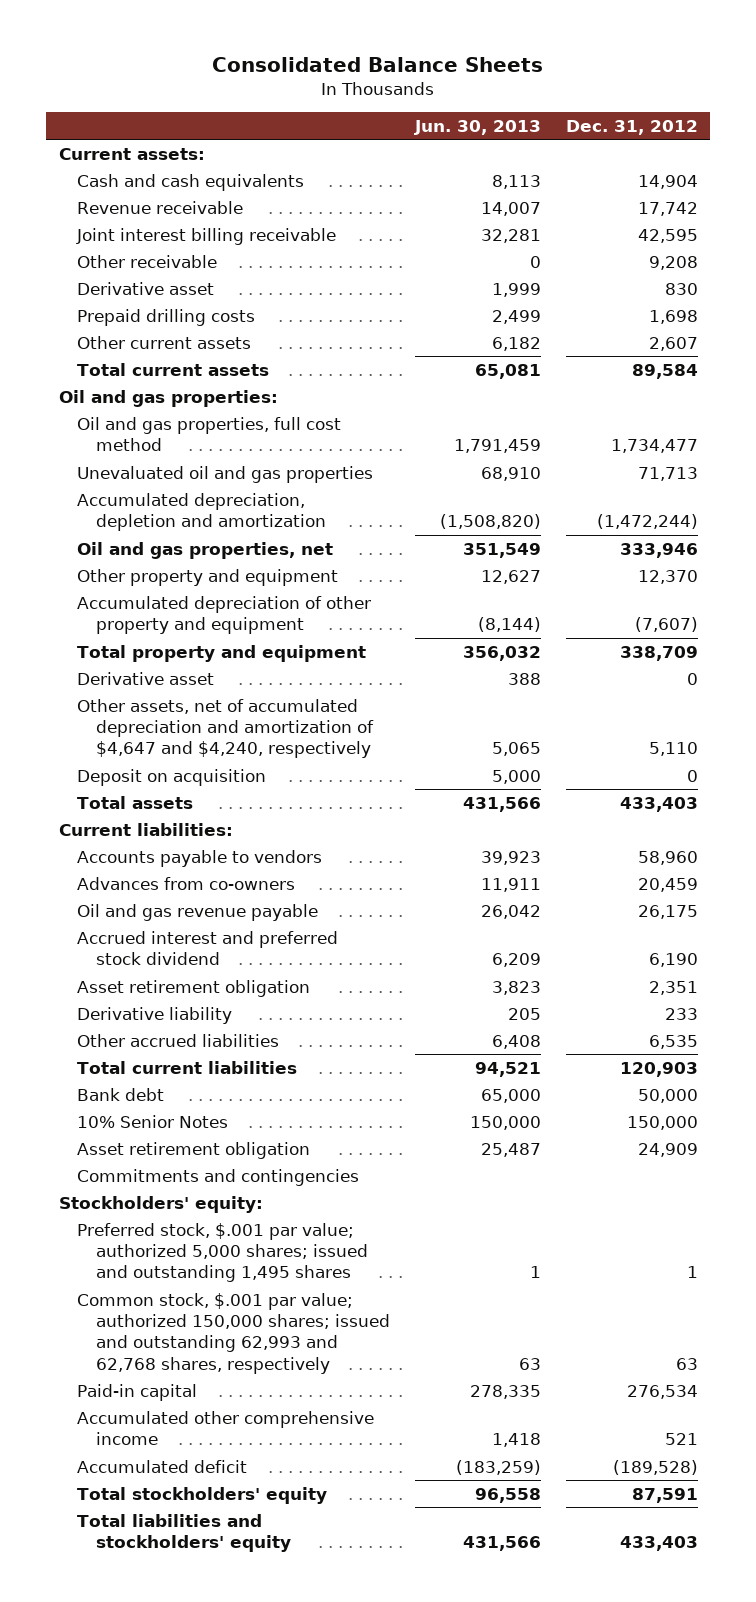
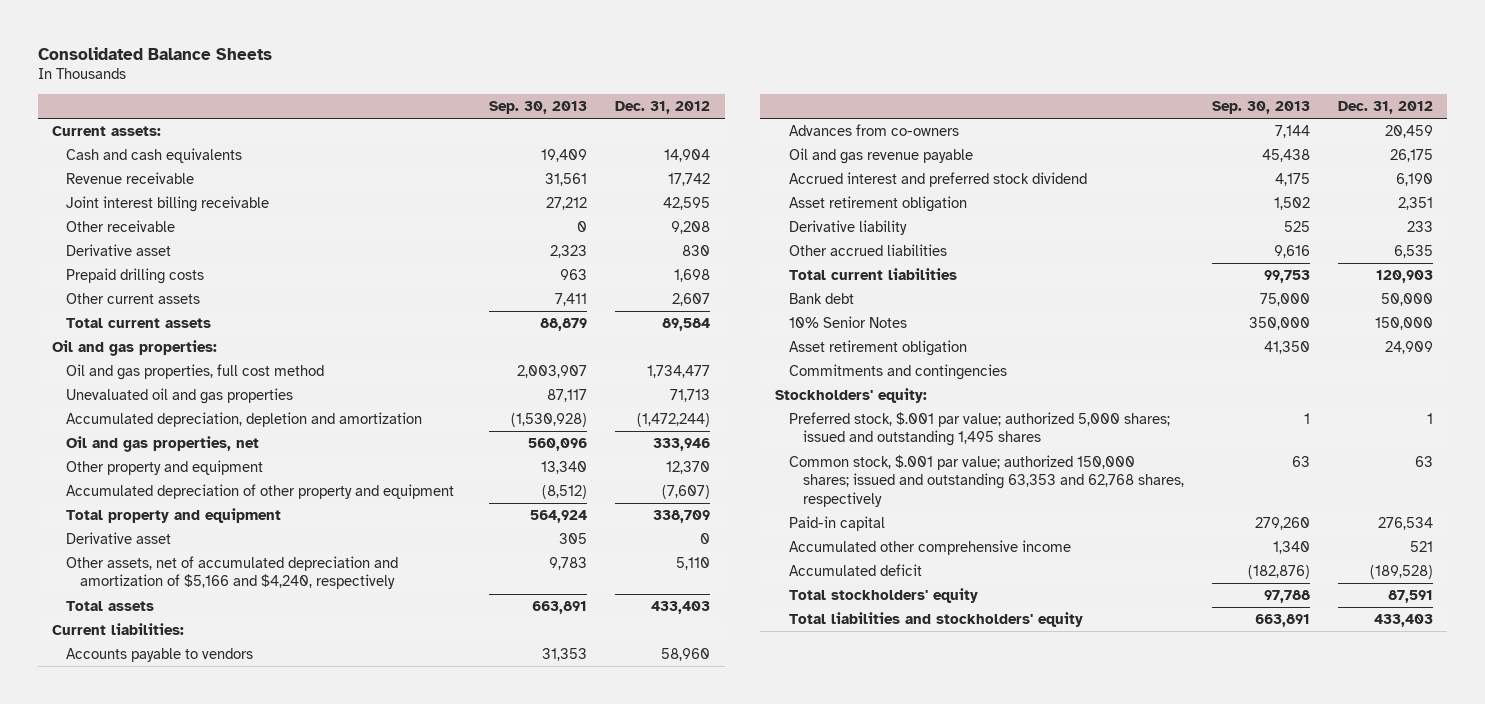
[413,119,541,135] Jun. 30, 2013 -> none
none -> [489,100,588,114] Sep. 30, 2013
[77,768,267,786] Deposit on acquisition -> none
[77,698,375,759] Other assets, net of accumulated depreciation and amortization of $4,647 and $4,240, respectively -> [65,556,398,590] Other assets, net of accumulated depreciation and amortization of $5,166 and $4,240, respectively
[77,1292,391,1374] Common stock, $.001 par value; authorized 150,000 shares; issued and outstanding 62,993 and 62,768 shares, respectively -> [788,455,1184,507] Common stock, $.001 par value; authorized 150,000 shares; issued and outstanding 63,353 and 62,768 shares, respectively

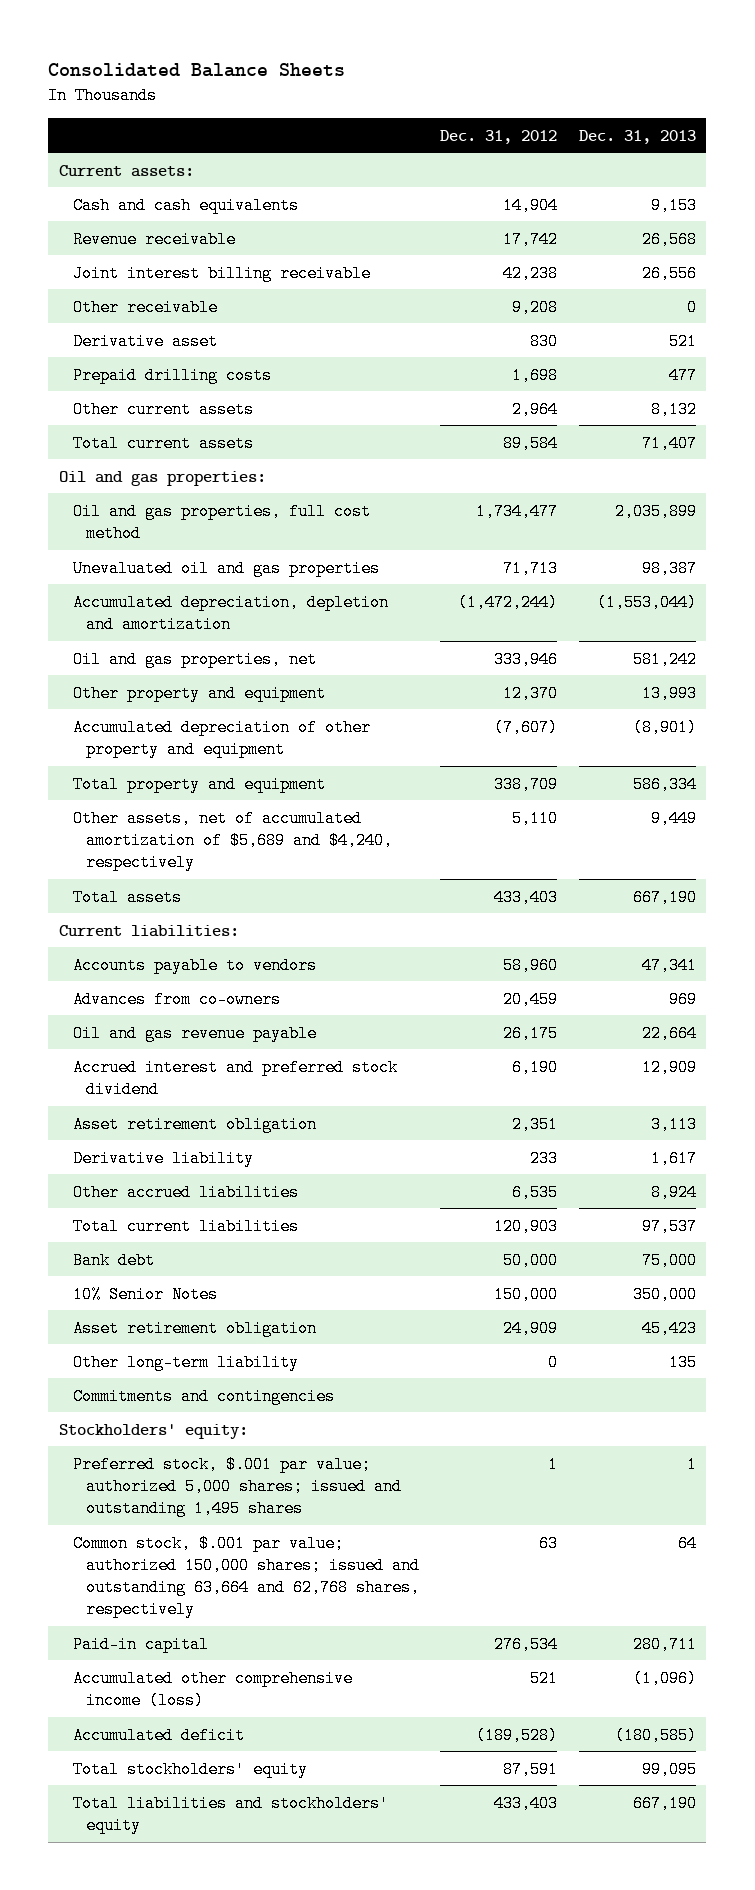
[489,100,588,114] Sep. 30, 2013 -> none
none -> [578,129,696,144] Dec. 31, 2013
[663,197,711,211] 42,595 -> [503,264,559,282] 42,238
[672,293,711,307] 2,607 -> [512,400,559,418] 2,964
[65,532,171,545] Derivative asset -> none
[65,556,398,590] Other assets, net of accumulated depreciation and amortization of $5,166 and $4,240, respectively -> [72,809,394,871] Other assets, net of accumulated amortization of $5,689 and $4,240, respectively
none -> [72,1353,299,1371] Other long-term liability
[788,455,1184,507] Common stock, $.001 par value; authorized 150,000 shares; issued and outstanding 63,353 and 62,768 shares, respectively -> [72,1534,421,1619] Common stock, $.001 par value; authorized 150,000 shares; issued and outstanding 63,664 and 62,768 shares, respectively
[788,540,1071,556] Accumulated other comprehensive income -> [72,1669,353,1709] Accumulated other comprehensive income (loss)

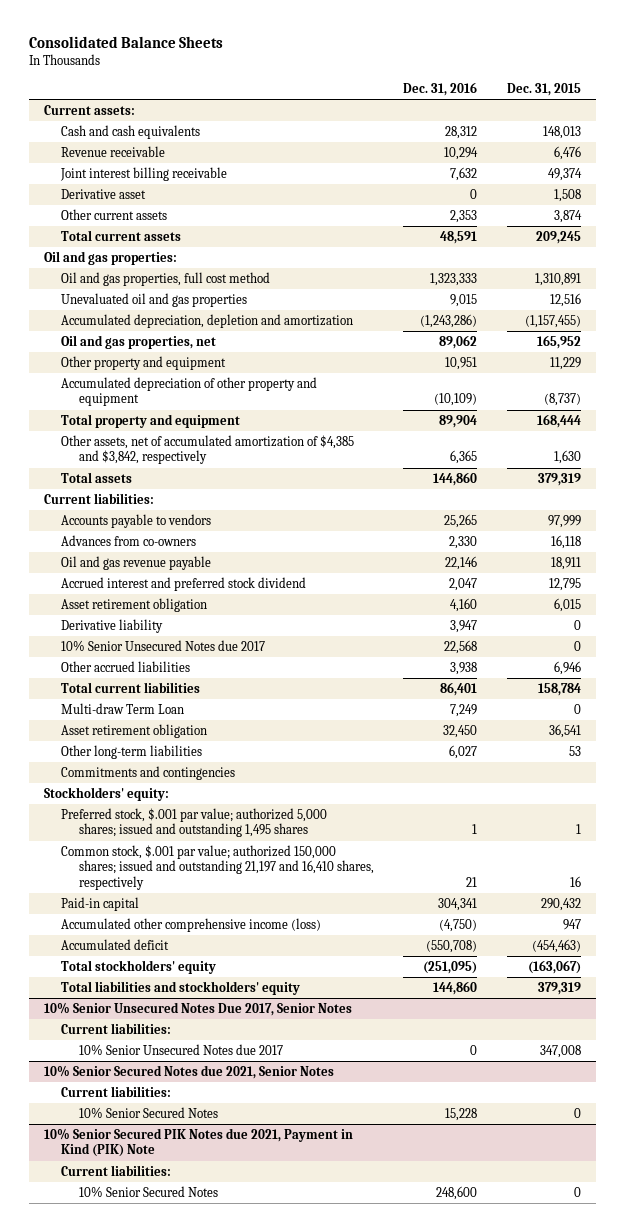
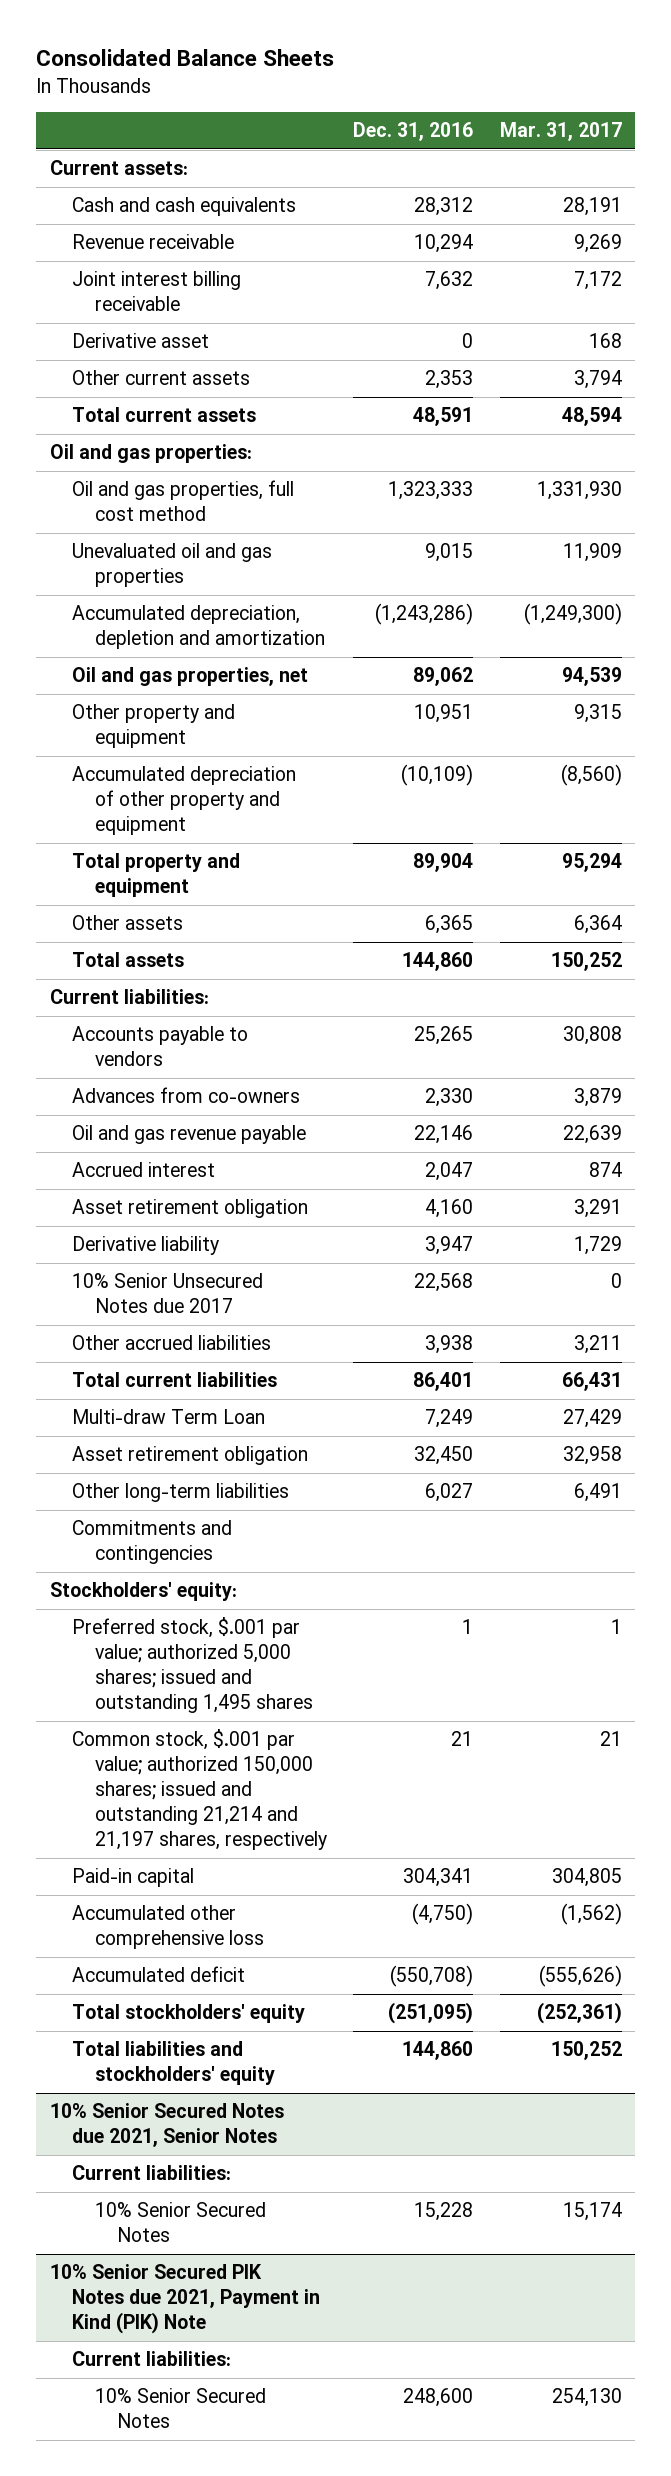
[506,82,581,96] Dec. 31, 2015 -> none
none -> [499,122,622,142] Mar. 31, 2017
[61,434,355,465] Other assets, net of accumulated amortization of $4,385 and $3,842, respectively -> [72,915,184,931] Other assets
[61,576,307,591] Accrued interest and preferred stock dividend -> [72,1162,216,1178] Accrued interest
[61,844,374,890] Common stock, $.001 par value; authorized 150,000 shares; issued and outstanding 21,197 and 16,410 shares, respectively -> [72,1729,327,1851] Common stock, $.001 par value; authorized 150,000 shares; issued and outstanding 21,214 and 21,197 shares, respectively
[61,917,322,932] Accumulated other comprehensive income (loss) -> [72,1905,264,1950] Accumulated other comprehensive loss
[43,1001,352,1016] 10% Senior Unsecured Notes Due 2017, Senior Notes -> none
[61,1022,172,1034] Current liabilities: -> none
[78,1043,283,1055] 10% Senior Unsecured Notes due 2017 -> none

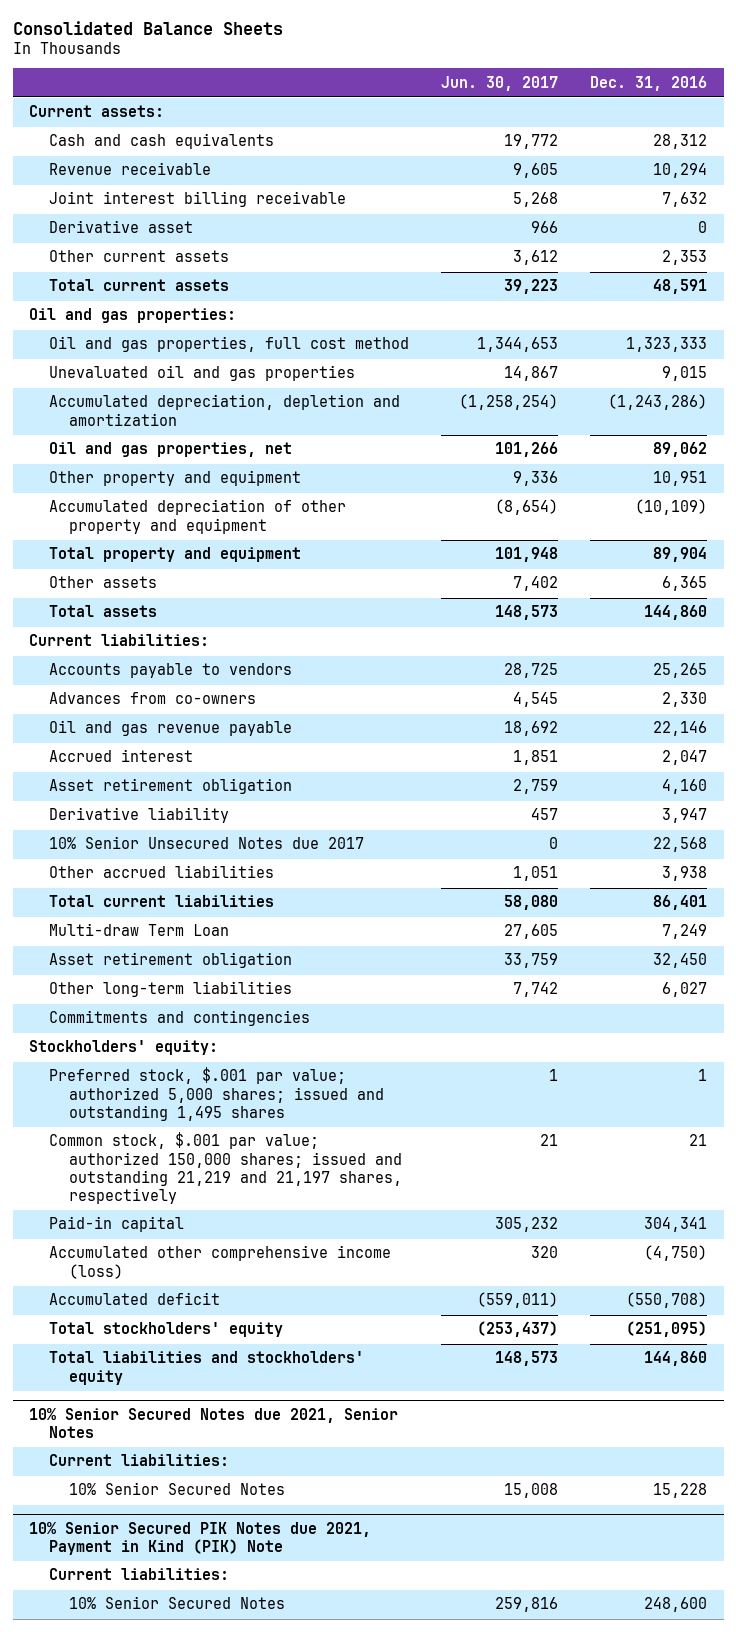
[499,122,622,142] Mar. 31, 2017 -> none
none -> [441,75,559,91] Jun. 30, 2017
[72,1729,327,1851] Common stock, $.001 par value; authorized 150,000 shares; issued and outstanding 21,214 and 21,197 shares, respectively -> [48,1132,402,1204] Common stock, $.001 par value; authorized 150,000 shares; issued and outstanding 21,219 and 21,197 shares, respectively
[72,1905,264,1950] Accumulated other comprehensive loss -> [48,1245,391,1279] Accumulated other comprehensive income (loss)

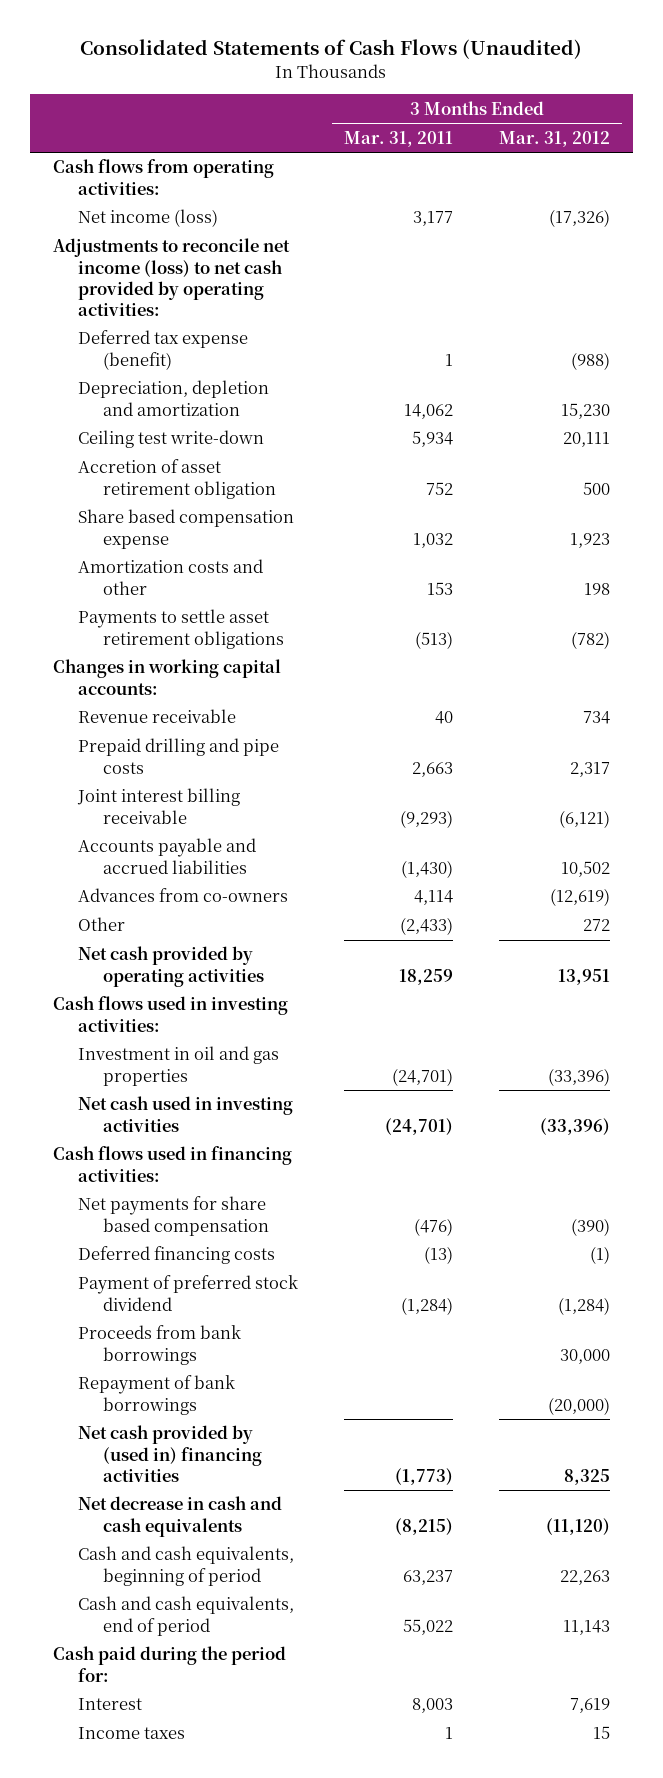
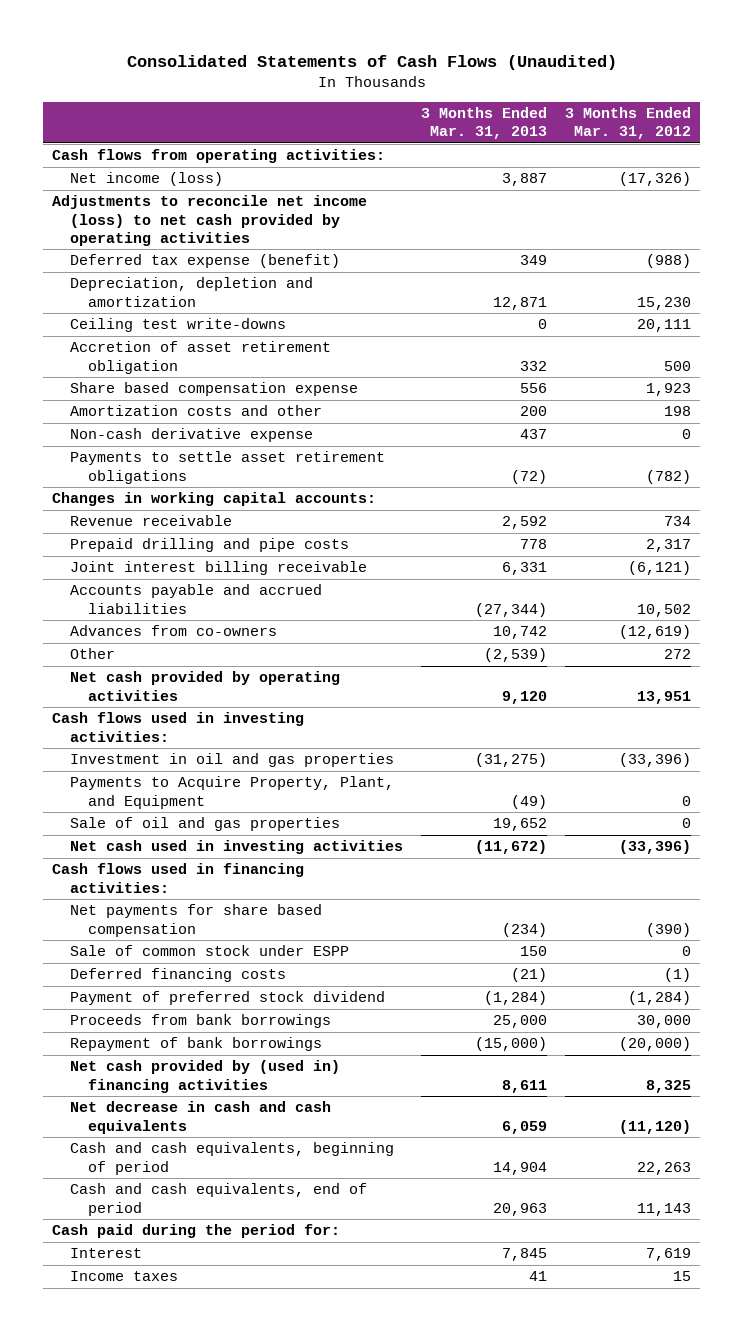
[343,130,453,147] Mar. 31, 2011 -> none
none -> [421,106,548,140] 3 Months Ended Mar. 31, 2013
[52,238,290,316] Adjustments to reconcile net income (loss) to net cash provided by operating activities: -> [52,195,368,246] Adjustments to reconcile net income (loss) to net cash provided by operating activities
[77,430,264,449] Ceiling test write-down -> [70,318,287,333] Ceiling test write-downs
none -> [70,428,314,443] Non-cash derivative expense
none -> [70,776,395,809] Payments to Acquire Property, Plant, and Equipment
none -> [70,817,341,832] Sale of oil and gas properties
none -> [70,945,350,957] Sale of common stock under ESPP

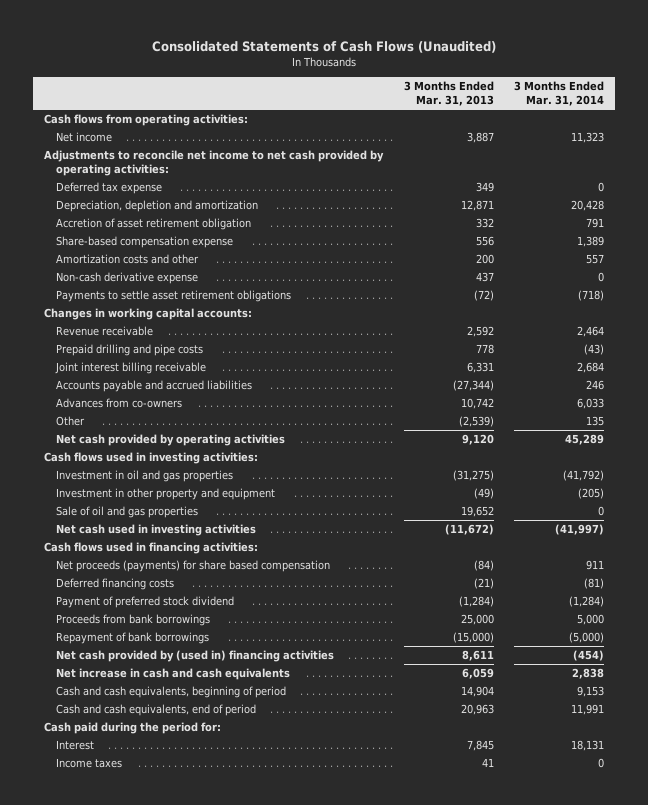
[565,106,692,140] 3 Months Ended Mar. 31, 2012 -> none
none -> [514,81,605,107] 3 Months Ended Mar. 31, 2014
[70,172,224,187] Net income (loss) -> [55,132,112,143] Net income
[52,195,368,246] Adjustments to reconcile net income (loss) to net cash provided by operating activities -> [43,150,384,177] Adjustments to reconcile net income to net cash provided by operating activities:
[70,254,341,269] Deferred tax expense (benefit) -> [55,182,162,195] Deferred tax expense
[70,318,287,333] Ceiling test write-downs -> none
[70,382,359,397] Share based compensation expense -> [55,236,233,249] Share-based compensation expense
[70,776,395,809] Payments to Acquire Property, Plant, and Equipment -> [55,488,275,501] Investment in other property and equipment
[70,945,350,957] Sale of common stock under ESPP -> none
[70,904,323,937] Net payments for share based compensation -> [55,560,330,573] Net proceeds (payments) for share based compensation
[502,922,548,937] (234) -> [473,560,494,572] (84)
[70,1101,332,1134] Net decrease in cash and cash equivalents -> [55,668,290,681] Net increase in cash and cash equivalents

